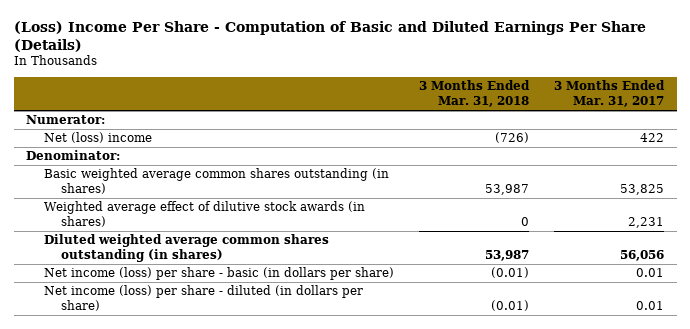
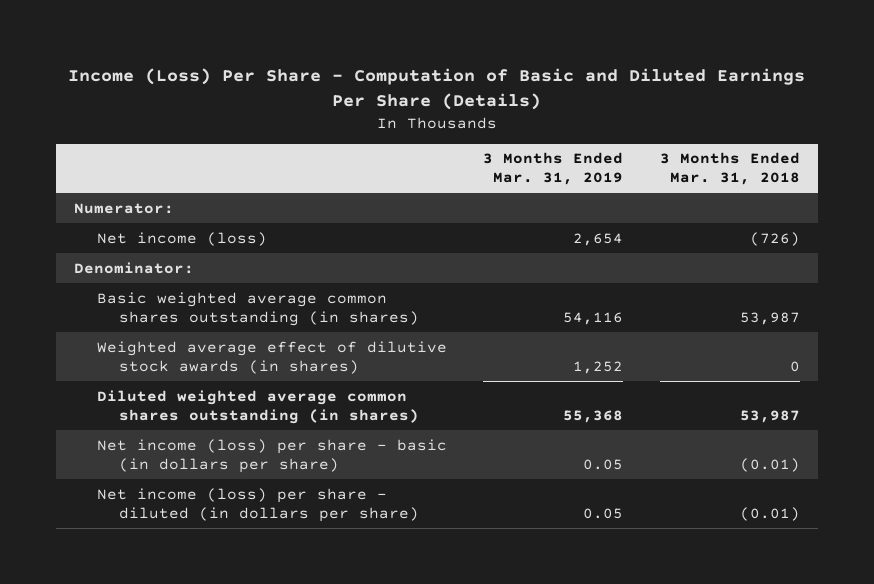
[13,20,646,52] (Loss) Income Per Share - Computation of Basic and Diluted Earnings Per Share (Details) -> [68,67,806,110] Income (Loss) Per Share - Computation of Basic and Diluted Earnings Per Share (Details)
[554,80,666,108] 3 Months Ended Mar. 31, 2017 -> none
none -> [483,152,624,186] 3 Months Ended Mar. 31, 2019
[43,132,152,144] Net (loss) income -> [96,231,267,246] Net income (loss)

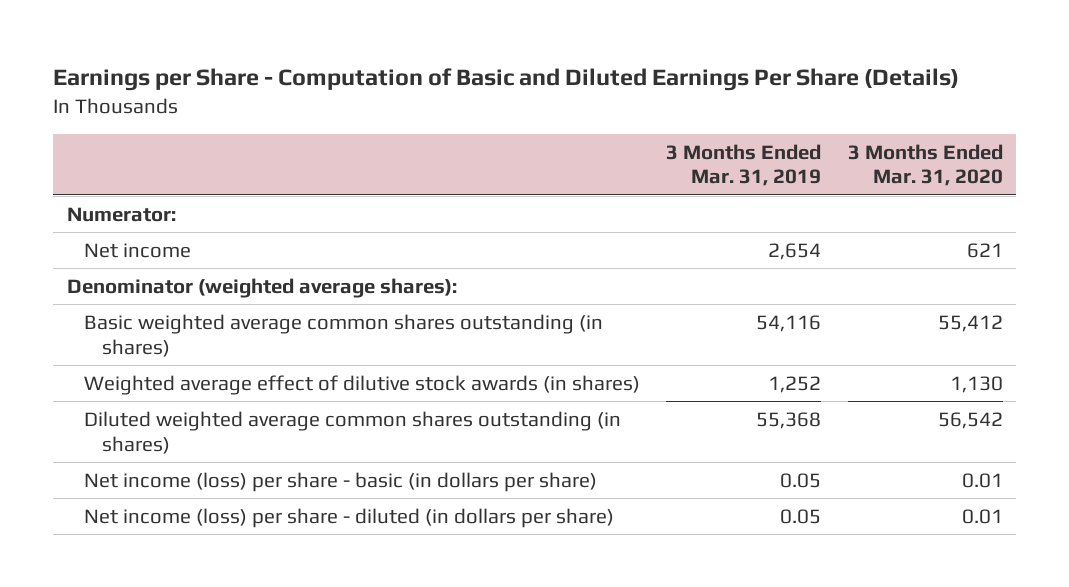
[68,67,806,110] Income (Loss) Per Share - Computation of Basic and Diluted Earnings Per Share (Details) -> [53,68,960,92] Earnings per Share - Computation of Basic and Diluted Earnings Per Share (Details)
[660,152,801,186] 3 Months Ended Mar. 31, 2018 -> none
none -> [847,143,1003,187] 3 Months Ended Mar. 31, 2020
[96,231,267,246] Net income (loss) -> [84,242,192,258] Net income
[74,261,195,274] Denominator: -> [66,277,457,298] Denominator (weighted average shares):

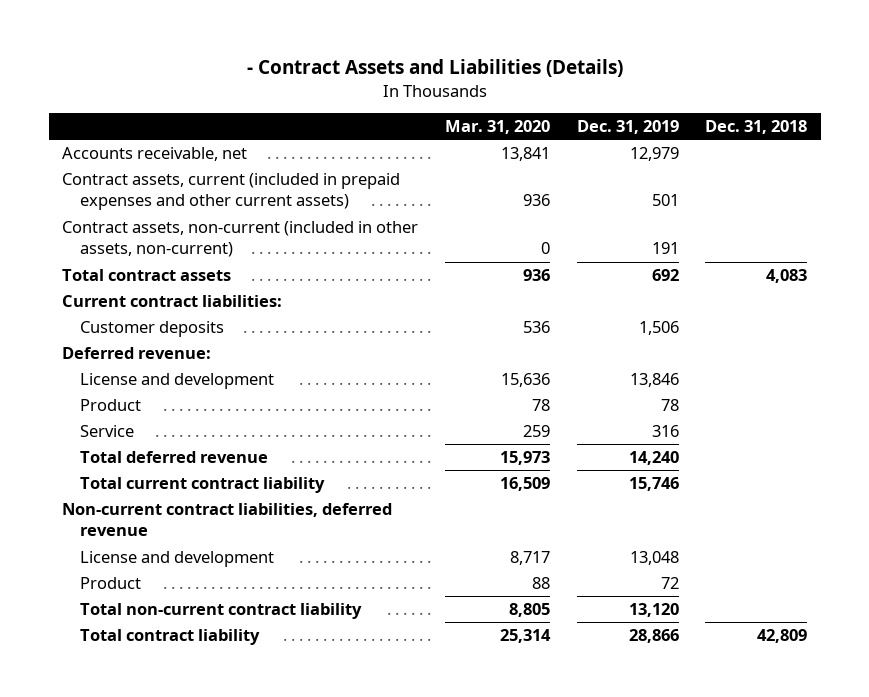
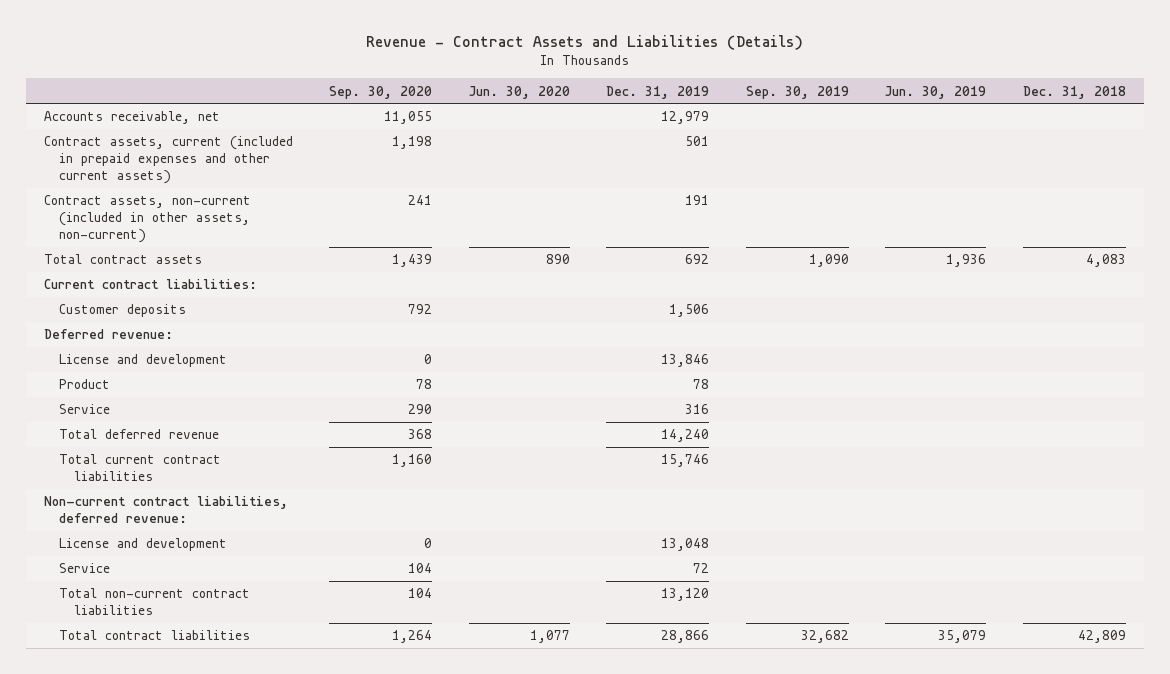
[246,59,623,78] - Contract Assets and Liabilities (Details) -> [365,34,803,50] Revenue - Contract Assets and Liabilities (Details)
[444,120,550,135] Mar. 31, 2020 -> none
none -> [329,85,433,99] Sep. 30, 2020
none -> [468,85,570,99] Jun. 30, 2020
none -> [745,85,849,99] Sep. 30, 2019
none -> [885,85,987,99] Jun. 30, 2019
[80,477,326,494] Total current contract liability -> [59,454,222,482] Total current contract liabilities
[61,503,392,537] Non-current contract liabilities, deferred revenue -> [43,496,288,524] Non-current contract liabilities, deferred revenue:
[80,577,142,590] Product -> none
none -> [59,563,111,574] Service
[80,603,363,620] Total non-current contract liability -> [59,588,251,616] Total non-current contract liabilities
[80,629,261,646] Total contract liability -> [59,630,251,641] Total contract liabilities

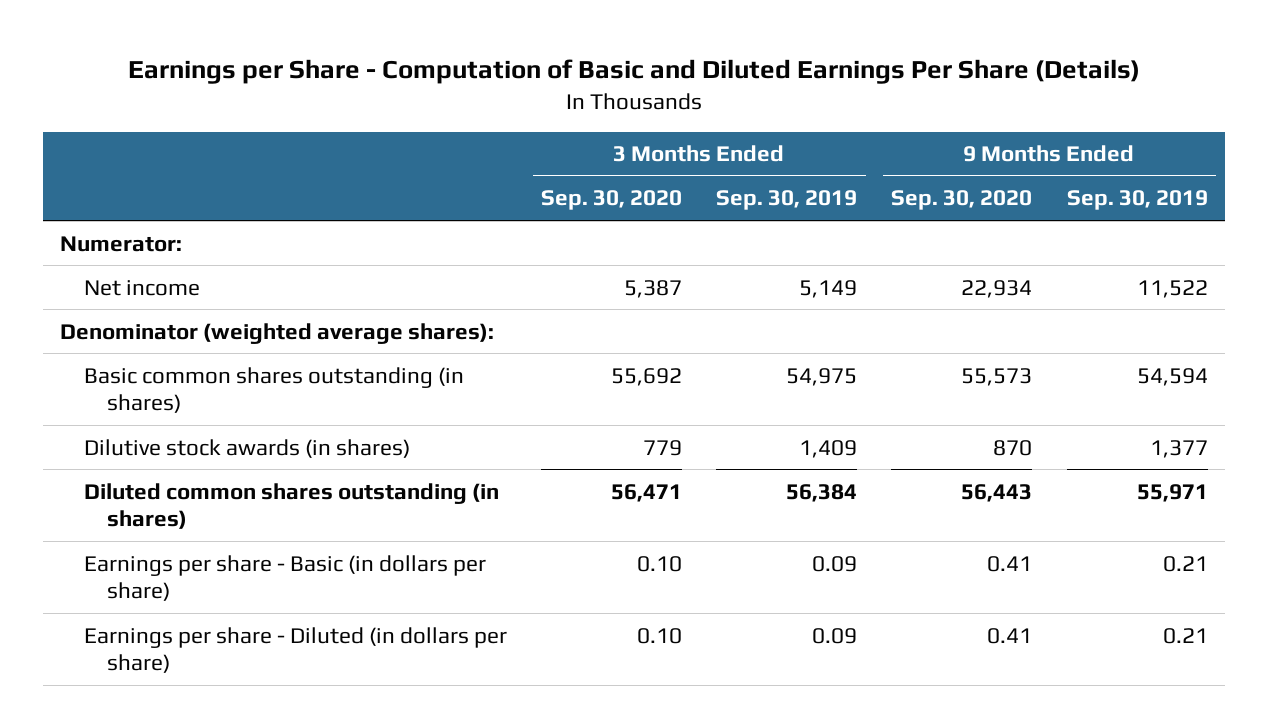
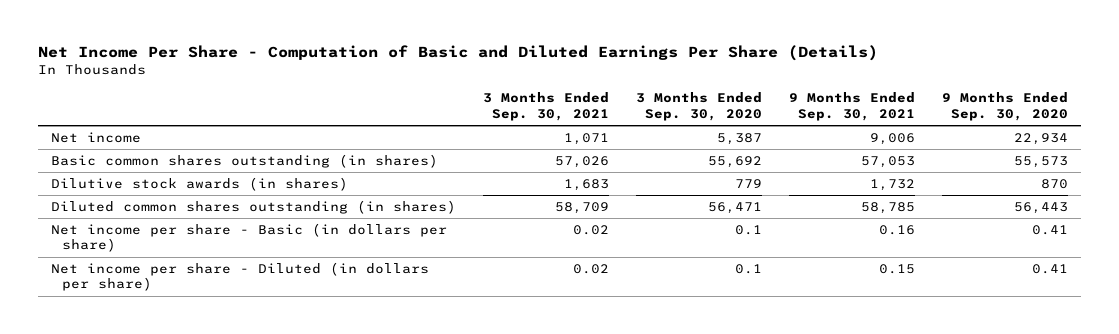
[127,59,1140,85] Earnings per Share - Computation of Basic and Diluted Earnings Per Share (Details) -> [37,45,878,62] Net Income Per Share - Computation of Basic and Diluted Earnings Per Share (Details)
[716,190,858,211] Sep. 30, 2019 -> none
[1066,190,1208,211] Sep. 30, 2019 -> none
none -> [483,92,610,122] 3 Months Ended Sep. 30, 2021
none -> [788,92,915,122] 9 Months Ended Sep. 30, 2021
[60,235,183,252] Numerator: -> none
[60,322,495,344] Denominator (weighted average shares): -> none
[83,554,486,602] Earnings per share - Basic (in dollars per share) -> [51,222,448,253] Net income per share - Basic (in dollars per share)
[637,555,683,572] 0.10 -> [734,224,762,235] 0.1
[83,626,507,674] Earnings per share - Diluted (in dollars per share) -> [51,261,430,292] Net income per share - Diluted (in dollars per share)
[637,627,683,644] 0.10 -> [734,263,762,274] 0.1

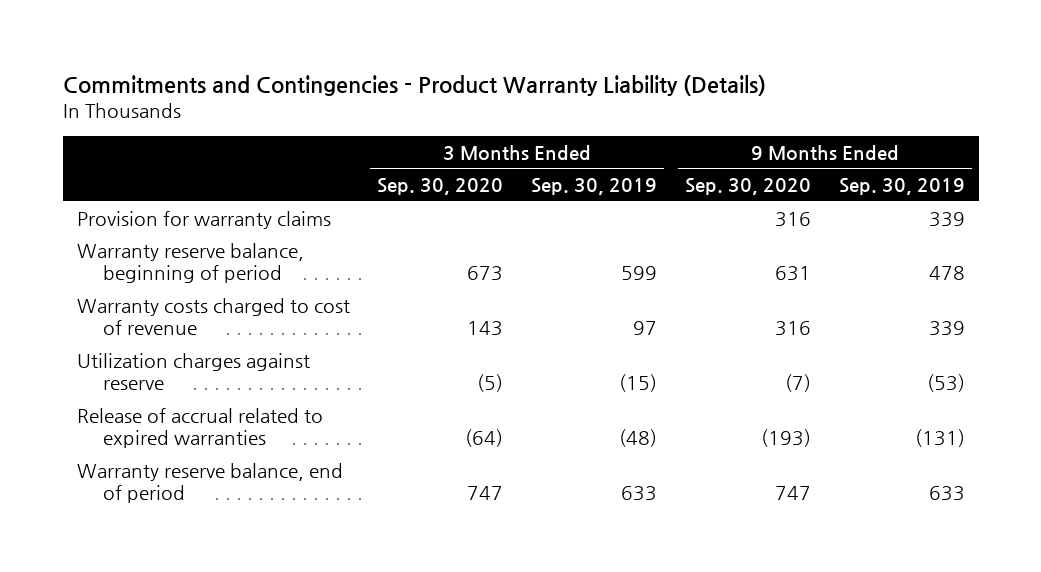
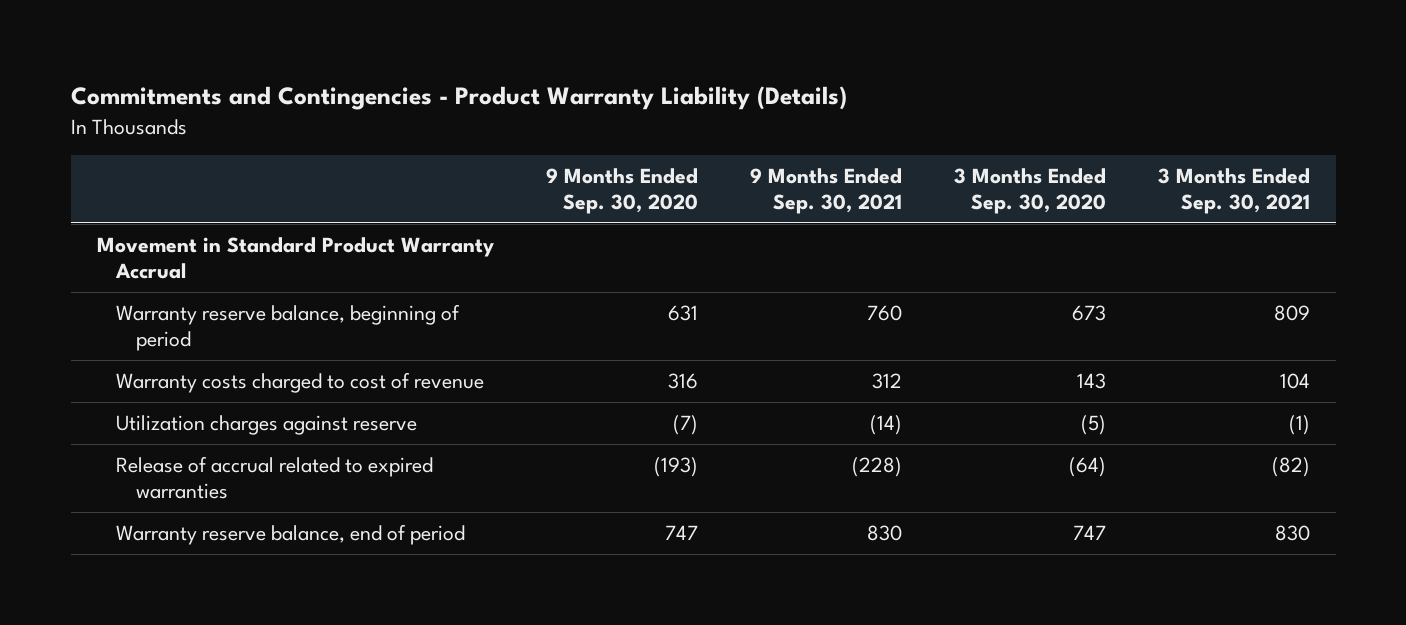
[531,178,658,196] Sep. 30, 2019 -> none
[838,178,965,196] Sep. 30, 2019 -> none
none -> [749,168,902,215] 9 Months Ended Sep. 30, 2021
none -> [1157,168,1310,215] 3 Months Ended Sep. 30, 2021
[76,210,331,229] Provision for warranty claims -> none
none -> [96,237,494,279] Movement in Standard Product Warranty Accrual

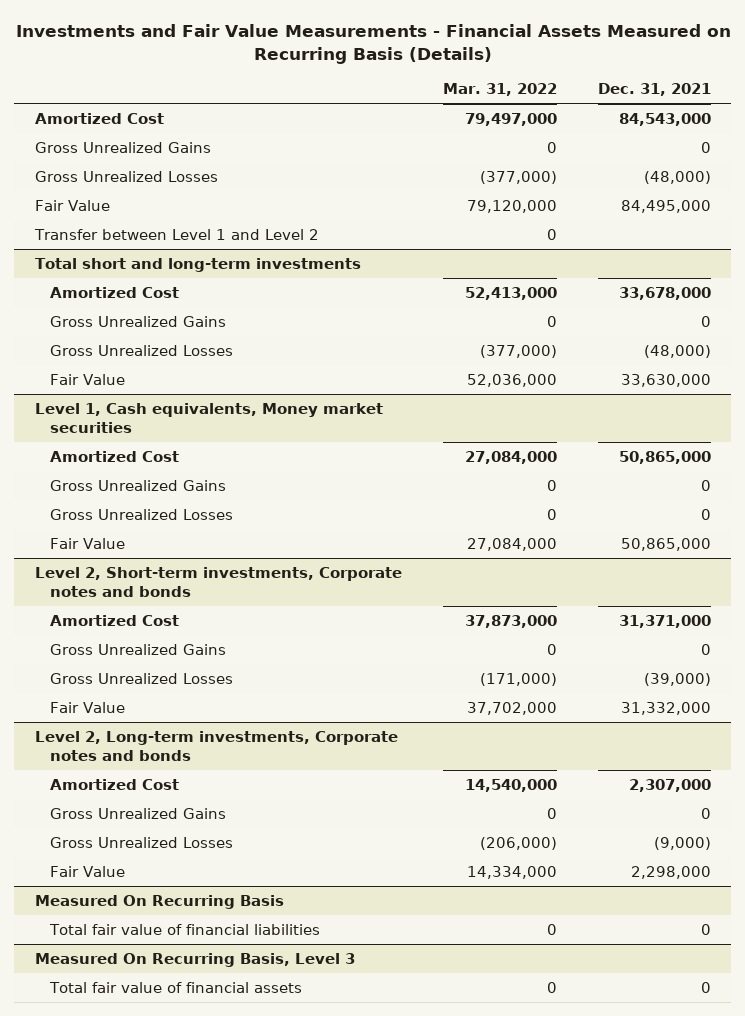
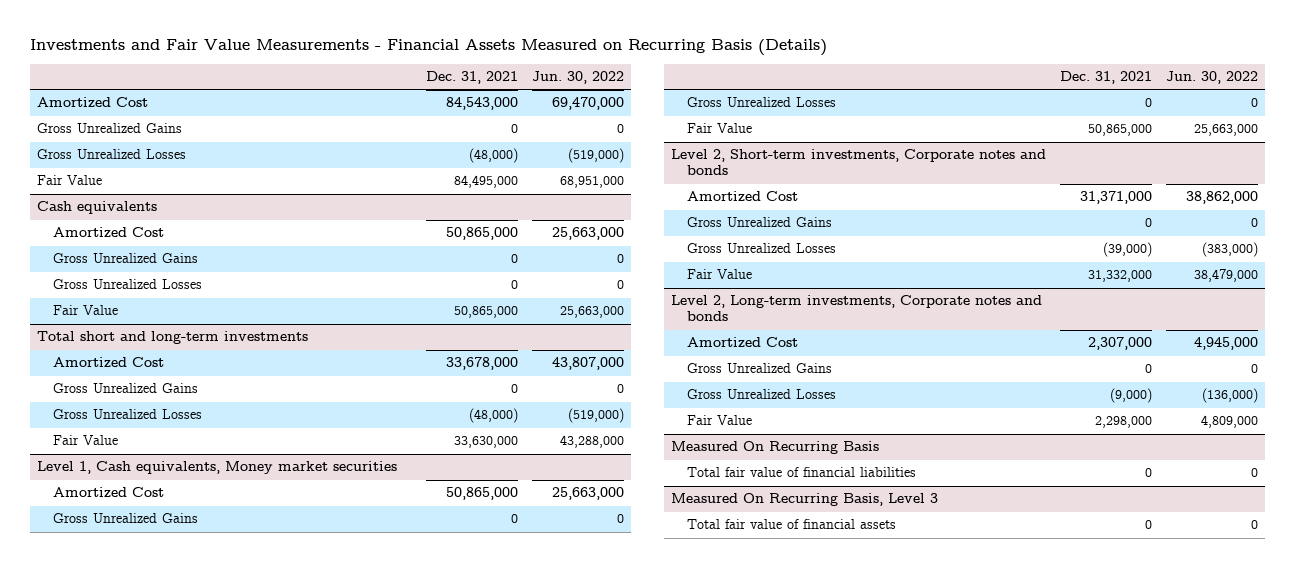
[442,83,557,97] Mar. 31, 2022 -> none
none -> [531,71,624,85] Jun. 30, 2022
[33,228,319,240] Transfer between Level 1 and Level 2 -> none
none -> [36,201,157,215] Cash equivalents
none -> [53,227,165,238] Amortized Cost
none -> [53,253,199,264] Gross Unrealized Gains
none -> [53,279,203,290] Gross Unrealized Losses
none -> [53,305,119,316] Fair Value

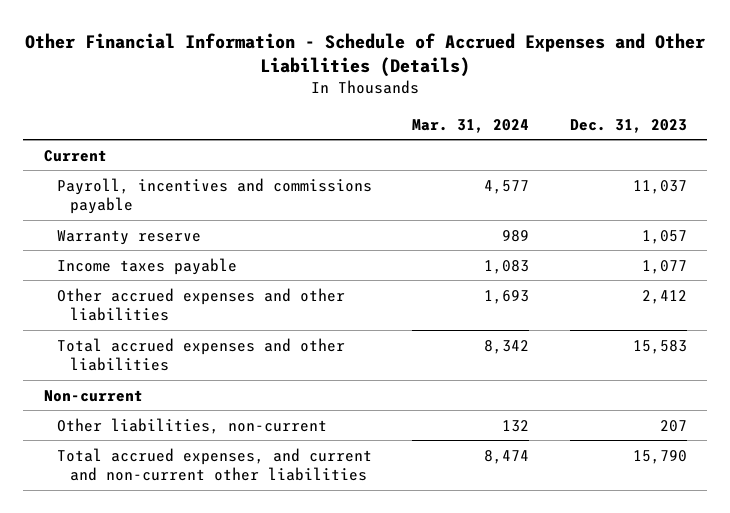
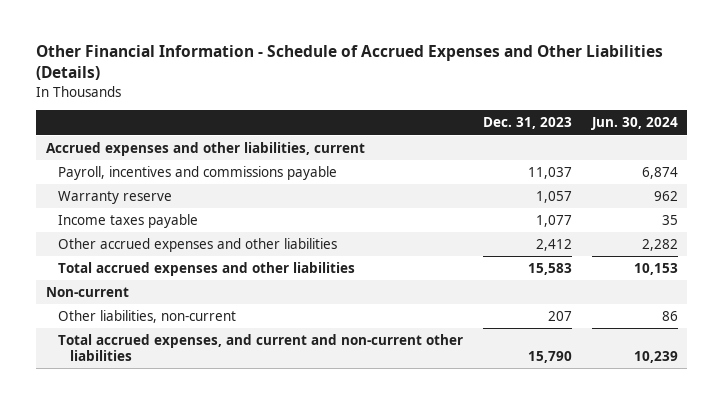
[412,118,530,133] Mar. 31, 2024 -> none
none -> [590,117,678,131] Jun. 30, 2024
[43,149,107,162] Current -> [45,142,365,157] Accrued expenses and other liabilities, current

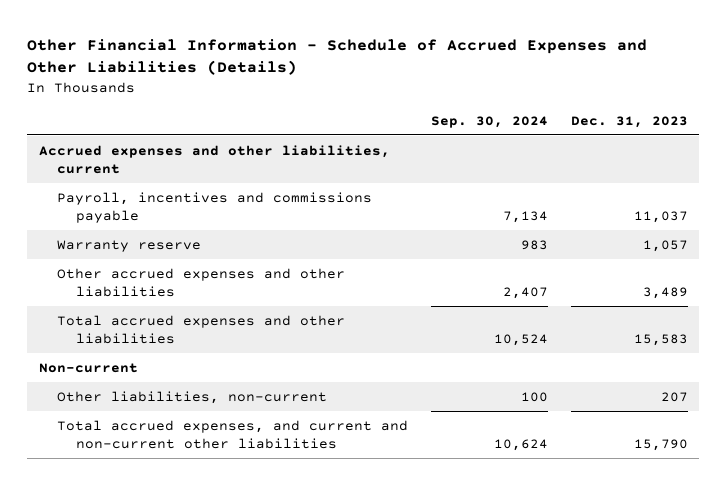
[590,117,678,131] Jun. 30, 2024 -> none
none -> [431,115,549,128] Sep. 30, 2024
[57,214,198,229] Income taxes payable -> none
[535,239,572,252] 2,412 -> [642,287,688,300] 3,489

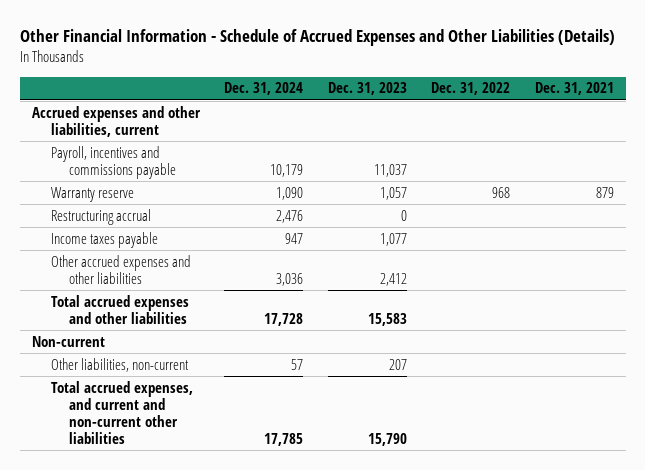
[431,115,549,128] Sep. 30, 2024 -> none
none -> [224,82,304,96] Dec. 31, 2024
none -> [431,82,511,96] Dec. 31, 2022
none -> [534,82,614,96] Dec. 31, 2021
none -> [50,208,151,225] Restructuring accrual
none -> [50,231,158,248] Income taxes payable
[642,287,688,300] 3,489 -> [379,272,407,286] 2,412

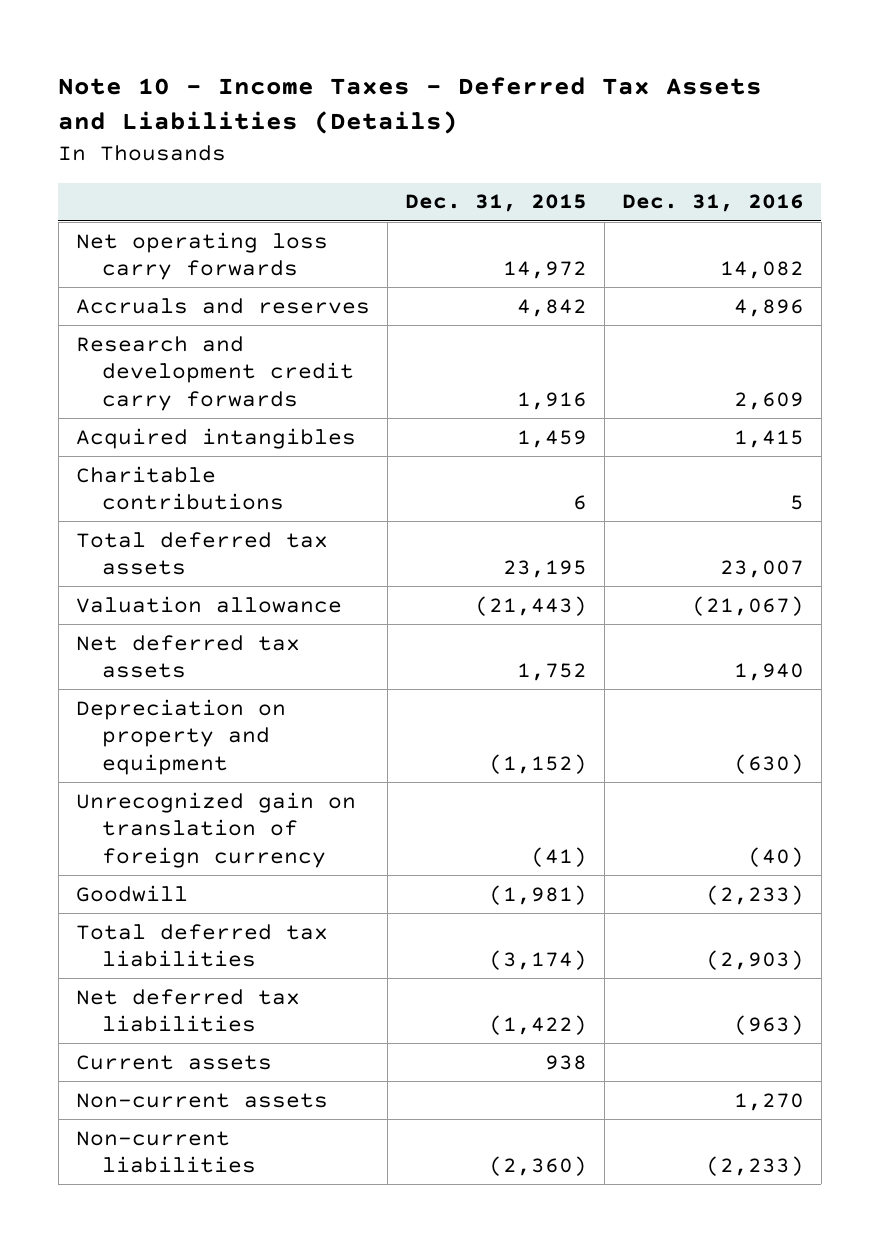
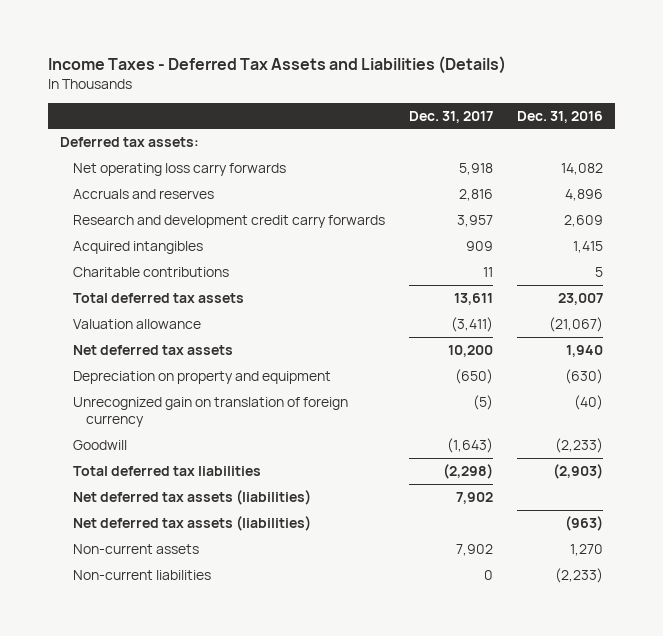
[58,76,763,135] Note 10 - Income Taxes - Deferred Tax Assets and Liabilities (Details) -> [48,55,507,74] Income Taxes - Deferred Tax Assets and Liabilities (Details)
[404,194,587,213] Dec. 31, 2015 -> none
none -> [408,110,493,123] Dec. 31, 2017
none -> [59,136,199,147] Deferred tax assets:
[75,1054,272,1070] Current assets -> none
none -> [72,489,311,505] Net deferred tax assets (liabilities)
[75,988,300,1033] Net deferred tax liabilities -> [72,515,311,531] Net deferred tax assets (liabilities)

